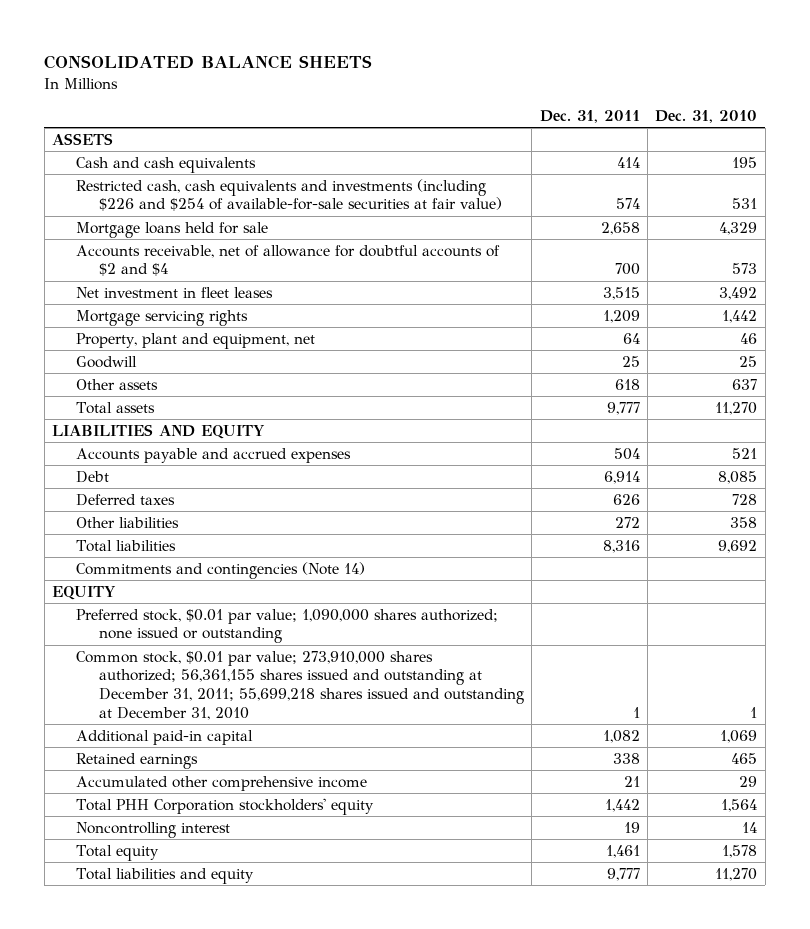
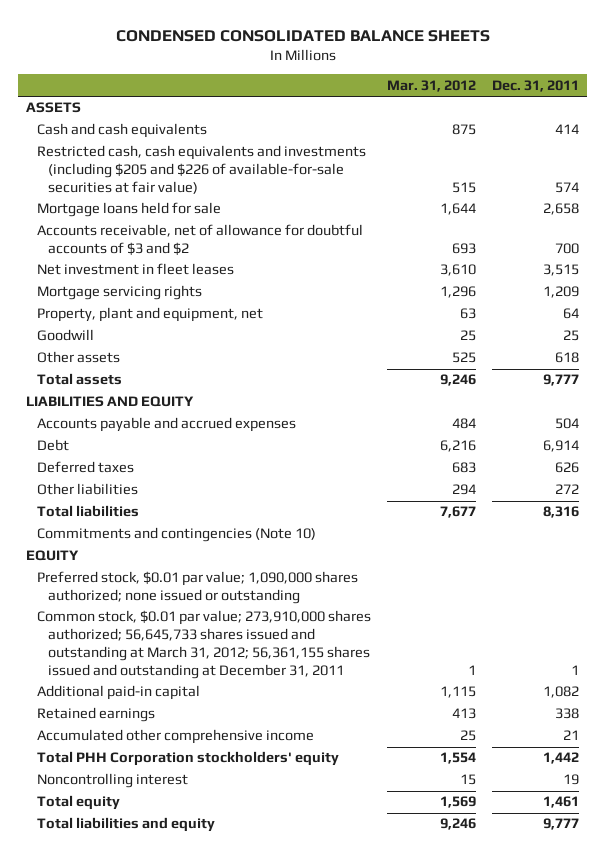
[44,55,373,70] CONSOLIDATED BALANCE SHEETS -> [115,29,490,42] CONDENSED CONSOLIDATED BALANCE SHEETS
[655,109,758,123] Dec. 31, 2010 -> none
none -> [387,79,477,92] Mar. 31, 2012
[75,178,502,212] Restricted cash, cash equivalents and investments (including $226 and $254 of available-for-sale securities at fair value) -> [37,145,367,195] Restricted cash, cash equivalents and investments (including $205 and $226 of available-for-sale securities at fair value)
[75,244,500,277] Accounts receivable, net of allowance for doubtful accounts of $2 and $4 -> [37,224,364,257] Accounts receivable, net of allowance for doubtful accounts of $3 and $2
[75,561,365,579] Commitments and contingencies (Note 14) -> [37,527,317,543] Commitments and contingencies (Note 10)
[75,650,524,720] Common stock, $0.01 par value; 273,910,000 shares authorized; 56,361,155 shares issued and outstanding at December 31, 2011; 55,699,218 shares issued and outstanding at December 31, 2010 -> [37,610,372,679] Common stock, $0.01 par value; 273,910,000 shares authorized; 56,645,733 shares issued and outstanding at March 31, 2012; 56,361,155 shares issued and outstanding at December 31, 2011

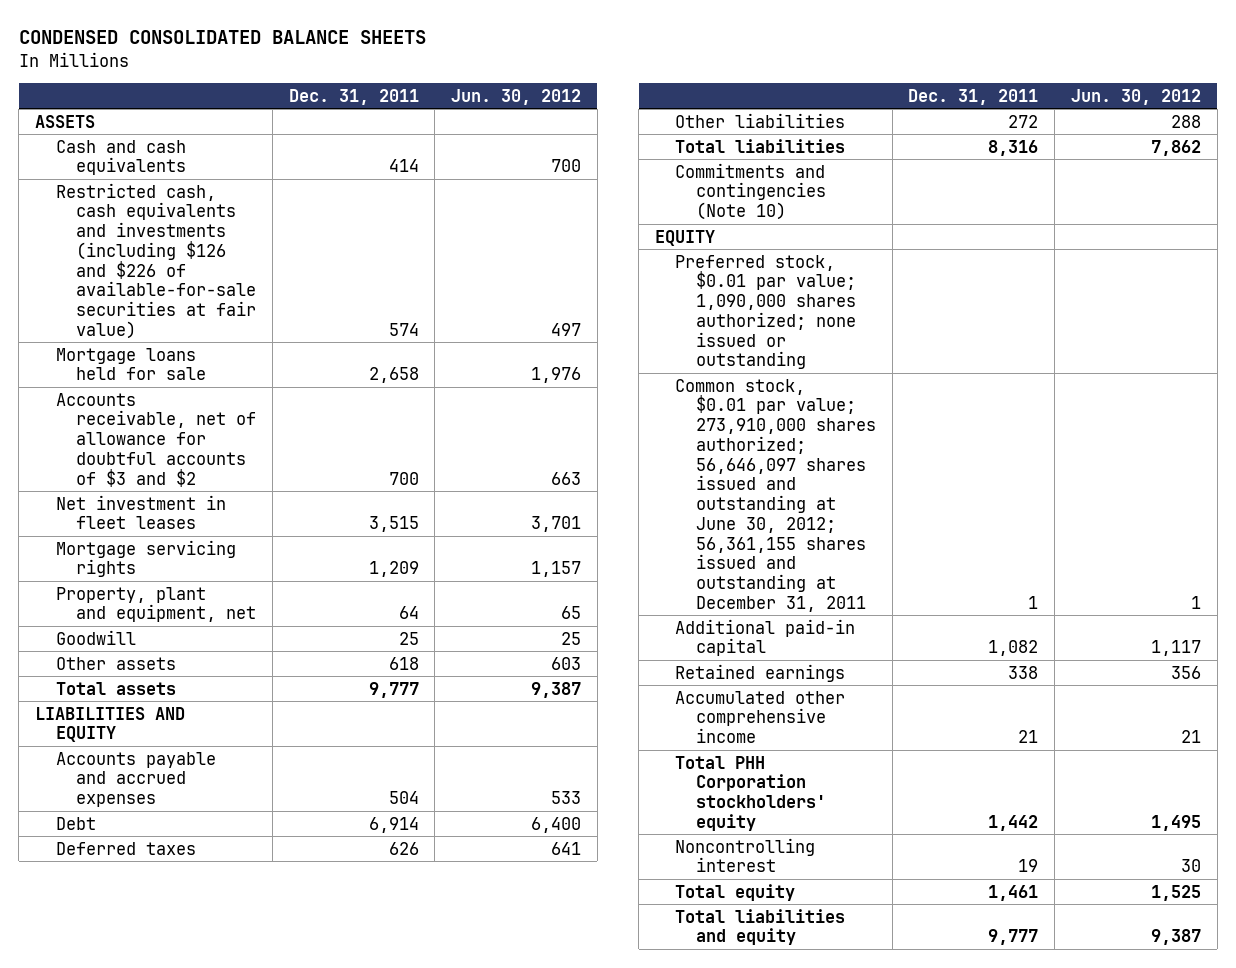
[387,79,477,92] Mar. 31, 2012 -> none
none -> [451,88,582,105] Jun. 30, 2012
[37,145,367,195] Restricted cash, cash equivalents and investments (including $205 and $226 of available-for-sale securities at fair value) -> [55,182,257,339] Restricted cash, cash equivalents and investments (including $126 and $226 of available-for-sale securities at fair value)
[37,610,372,679] Common stock, $0.01 par value; 273,910,000 shares authorized; 56,645,733 shares issued and outstanding at March 31, 2012; 56,361,155 shares issued and outstanding at December 31, 2011 -> [675,378,877,612] Common stock, $0.01 par value; 273,910,000 shares authorized; 56,646,097 shares issued and outstanding at June 30, 2012; 56,361,155 shares issued and outstanding at December 31, 2011

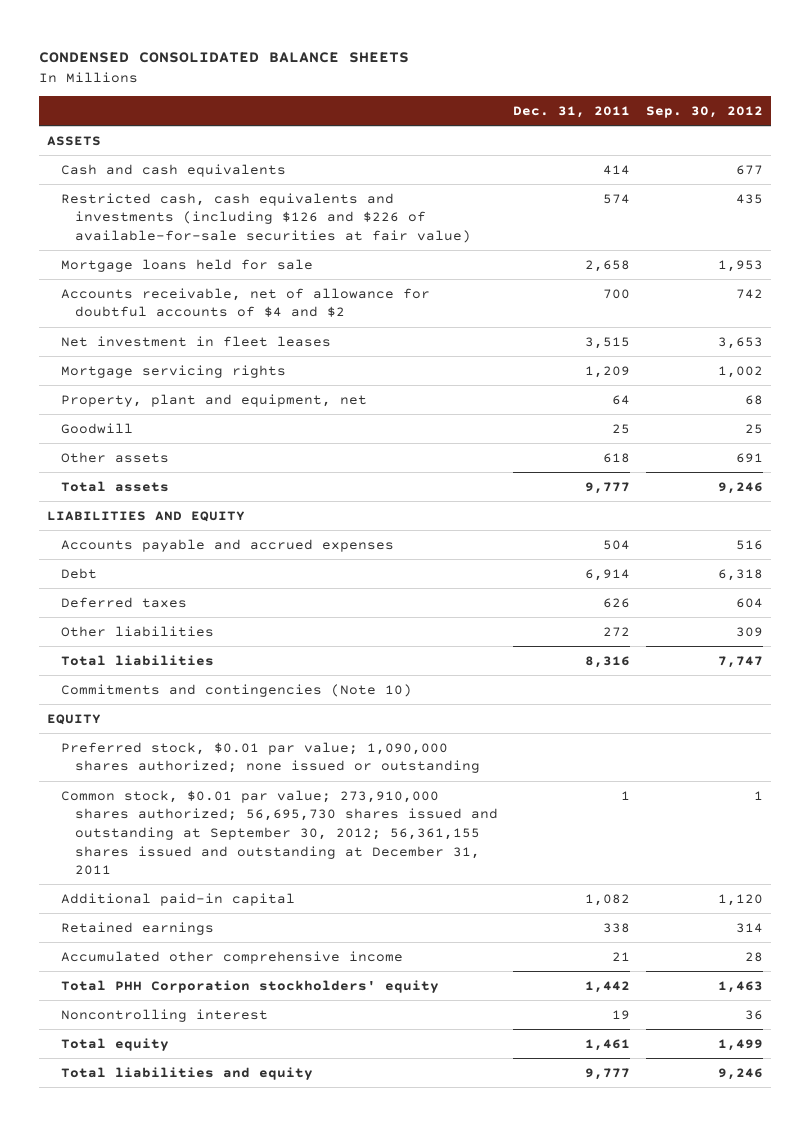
[451,88,582,105] Jun. 30, 2012 -> none
none -> [645,105,763,118] Sep. 30, 2012
[55,392,257,487] Accounts receivable, net of allowance for doubtful accounts of $3 and $2 -> [61,287,431,318] Accounts receivable, net of allowance for doubtful accounts of $4 and $2
[675,378,877,612] Common stock, $0.01 par value; 273,910,000 shares authorized; 56,646,097 shares issued and outstanding at June 30, 2012; 56,361,155 shares issued and outstanding at December 31, 2011 -> [61,789,498,876] Common stock, $0.01 par value; 273,910,000 shares authorized; 56,695,730 shares issued and outstanding at September 30, 2012; 56,361,155 shares issued and outstanding at December 31, 2011

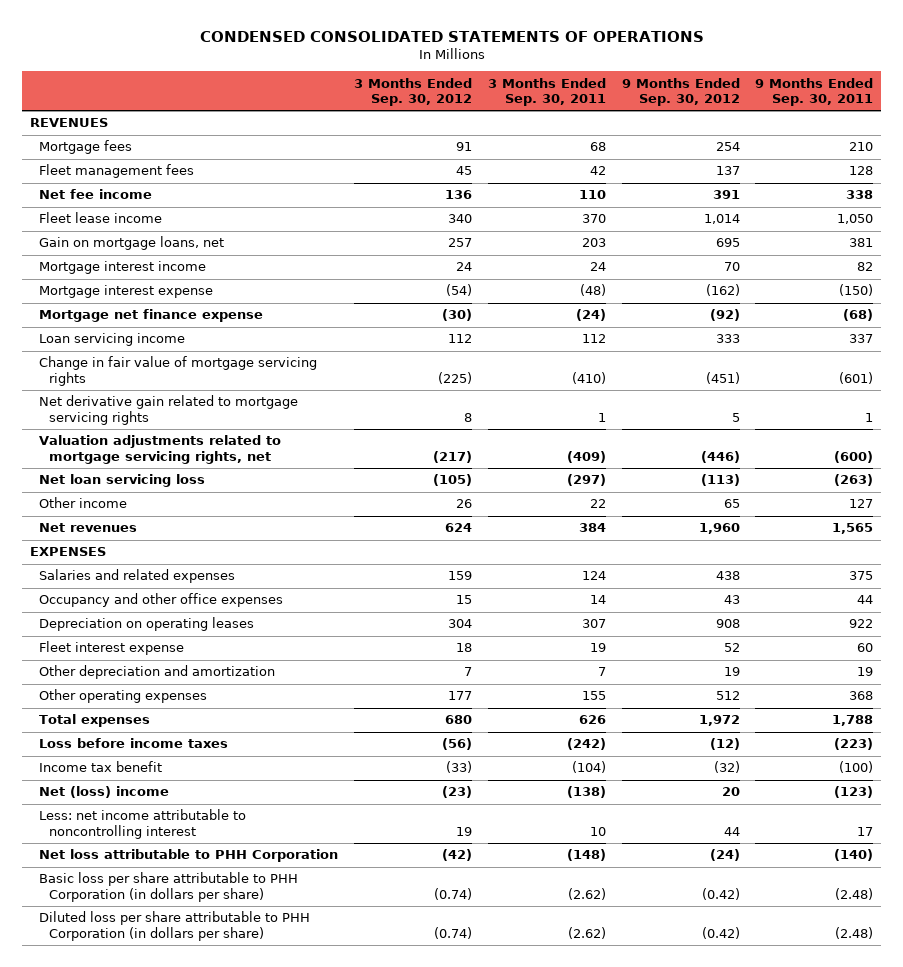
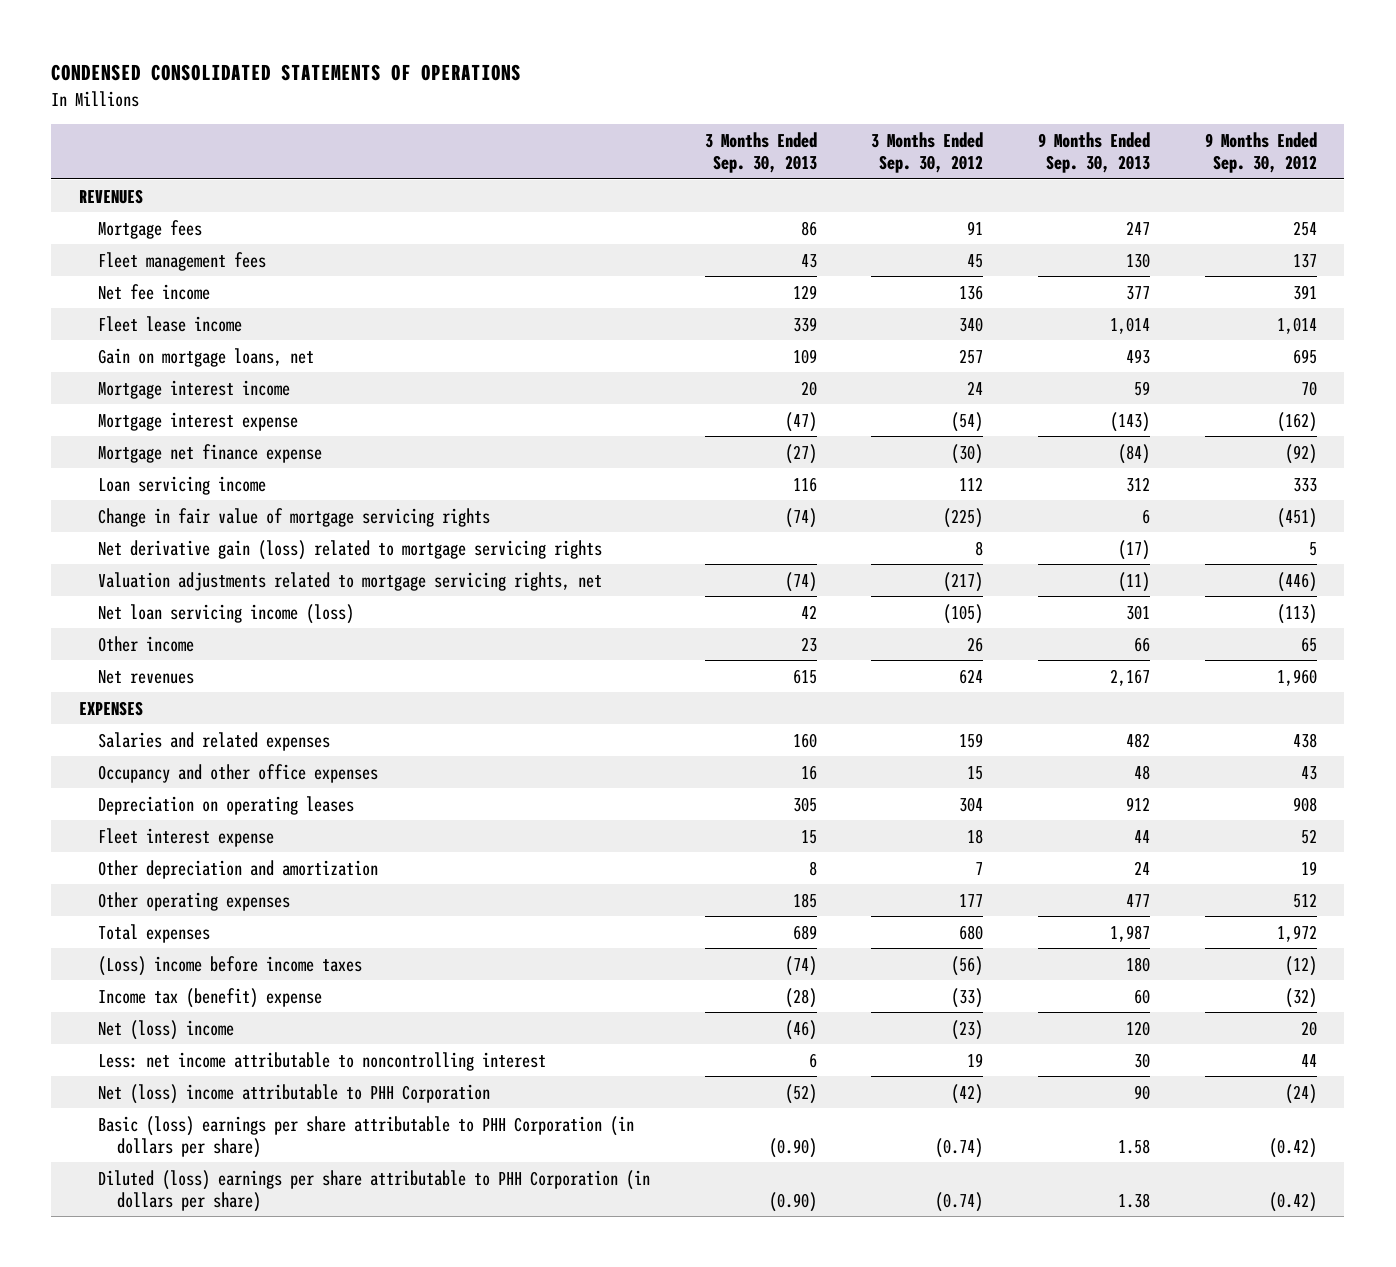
[487,77,606,107] 3 Months Ended Sep. 30, 2011 -> none
[755,77,874,107] 9 Months Ended Sep. 30, 2011 -> none
none -> [704,131,817,174] 3 Months Ended Sep. 30, 2013
none -> [1038,131,1151,174] 9 Months Ended Sep. 30, 2013
[39,395,299,425] Net derivative gain related to mortgage servicing rights -> [98,539,603,560] Net derivative gain (loss) related to mortgage servicing rights
[39,474,206,488] Net loan servicing loss -> [98,603,355,624] Net loan servicing income (loss)
[39,738,229,749] Loss before income taxes -> [98,955,363,976] (Loss) income before income taxes
[39,761,163,773] Income tax benefit -> [98,987,323,1008] Income tax (benefit) expense
[39,849,339,863] Net loss attributable to PHH Corporation -> [98,1083,491,1104] Net (loss) income attributable to PHH Corporation
[39,872,299,902] Basic loss per share attributable to PHH Corporation (in dollars per share) -> [98,1115,635,1158] Basic (loss) earnings per share attributable to PHH Corporation (in dollars per share)
[39,911,311,941] Diluted loss per share attributable to PHH Corporation (in dollars per share) -> [98,1169,651,1212] Diluted (loss) earnings per share attributable to PHH Corporation (in dollars per share)

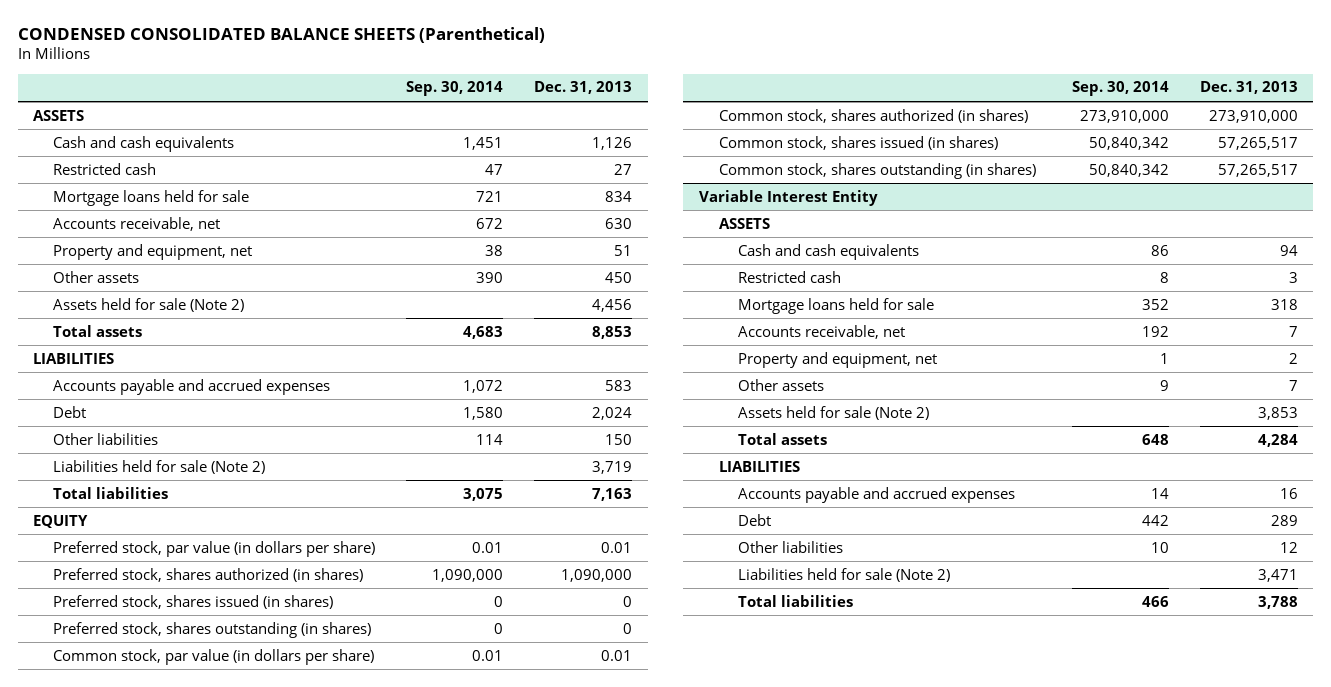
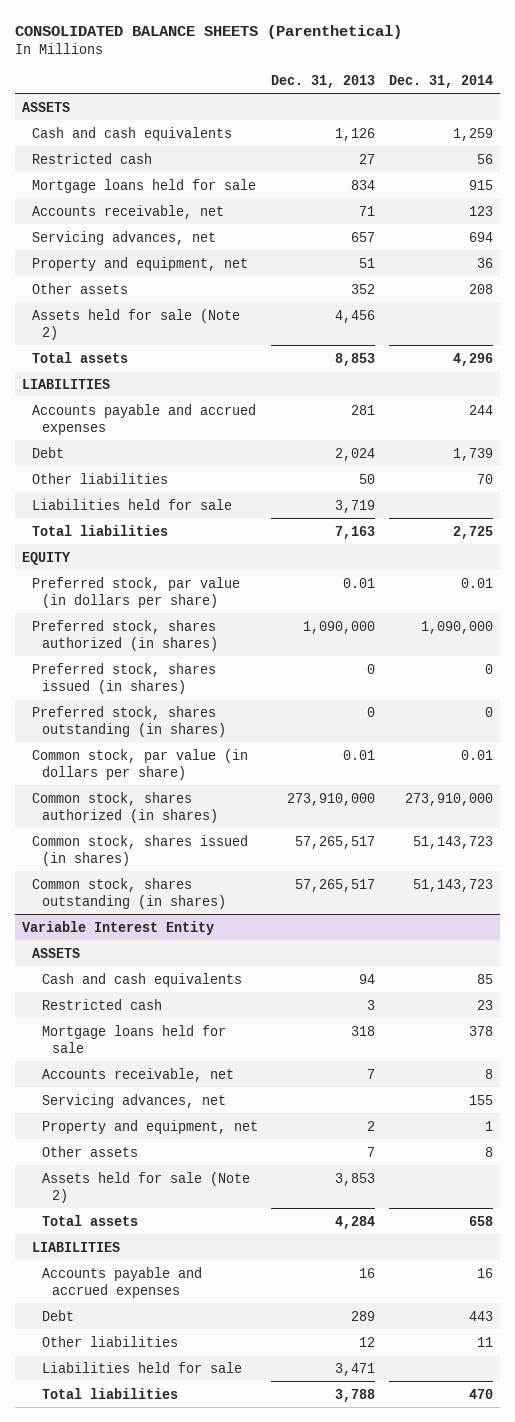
[17,26,545,43] CONDENSED CONSOLIDATED BALANCE SHEETS (Parenthetical) -> [14,24,402,39] CONSOLIDATED BALANCE SHEETS (Parenthetical)
[406,81,504,97] Sep. 30, 2014 -> none
none -> [389,74,494,88] Dec. 31, 2014
[605,217,633,229] 630 -> [359,205,376,216] 71
none -> [31,230,216,245] Servicing advances, net
[605,271,633,283] 450 -> [351,283,376,294] 352
[605,379,633,391] 583 -> [351,404,376,415] 281
[605,433,633,445] 150 -> [359,473,376,484] 50
[52,459,265,474] Liabilities held for sale (Note 2) -> [31,498,232,510] Liabilities held for sale
none -> [41,1093,226,1108] Servicing advances, net
[738,567,951,582] Liabilities held for sale (Note 2) -> [41,1361,242,1373] Liabilities held for sale

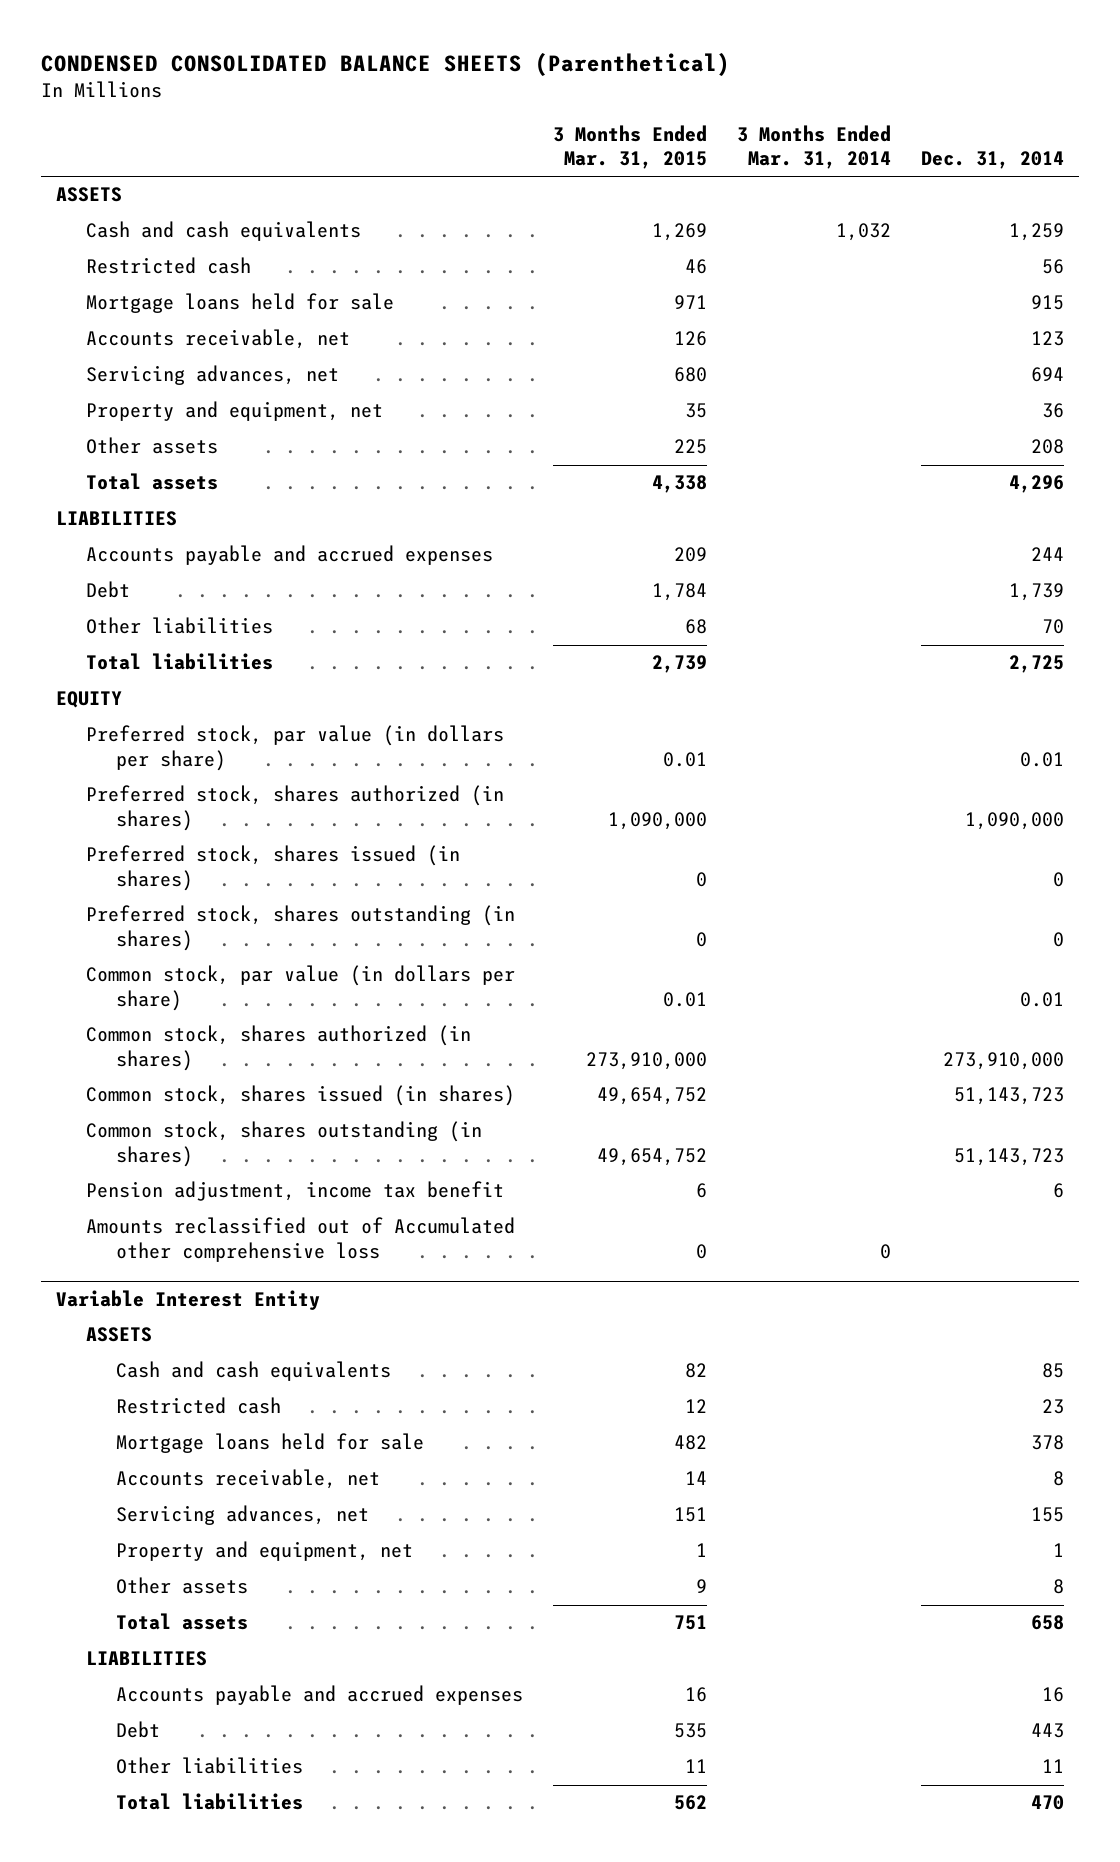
[14,24,402,39] CONSOLIDATED BALANCE SHEETS (Parenthetical) -> [41,52,731,76] CONDENSED CONSOLIDATED BALANCE SHEETS (Parenthetical)
[271,74,376,88] Dec. 31, 2013 -> none
none -> [552,124,707,170] 3 Months Ended Mar. 31, 2015
none -> [736,124,891,170] 3 Months Ended Mar. 31, 2014
[31,308,240,340] Assets held for sale (Note 2) -> none
[31,498,232,510] Liabilities held for sale -> none
none -> [85,1181,504,1202] Pension adjustment, income tax benefit
none -> [85,1217,515,1262] Amounts reclassified out of Accumulated other comprehensive loss
[41,1171,250,1203] Assets held for sale (Note 2) -> none
[41,1361,242,1373] Liabilities held for sale -> none

